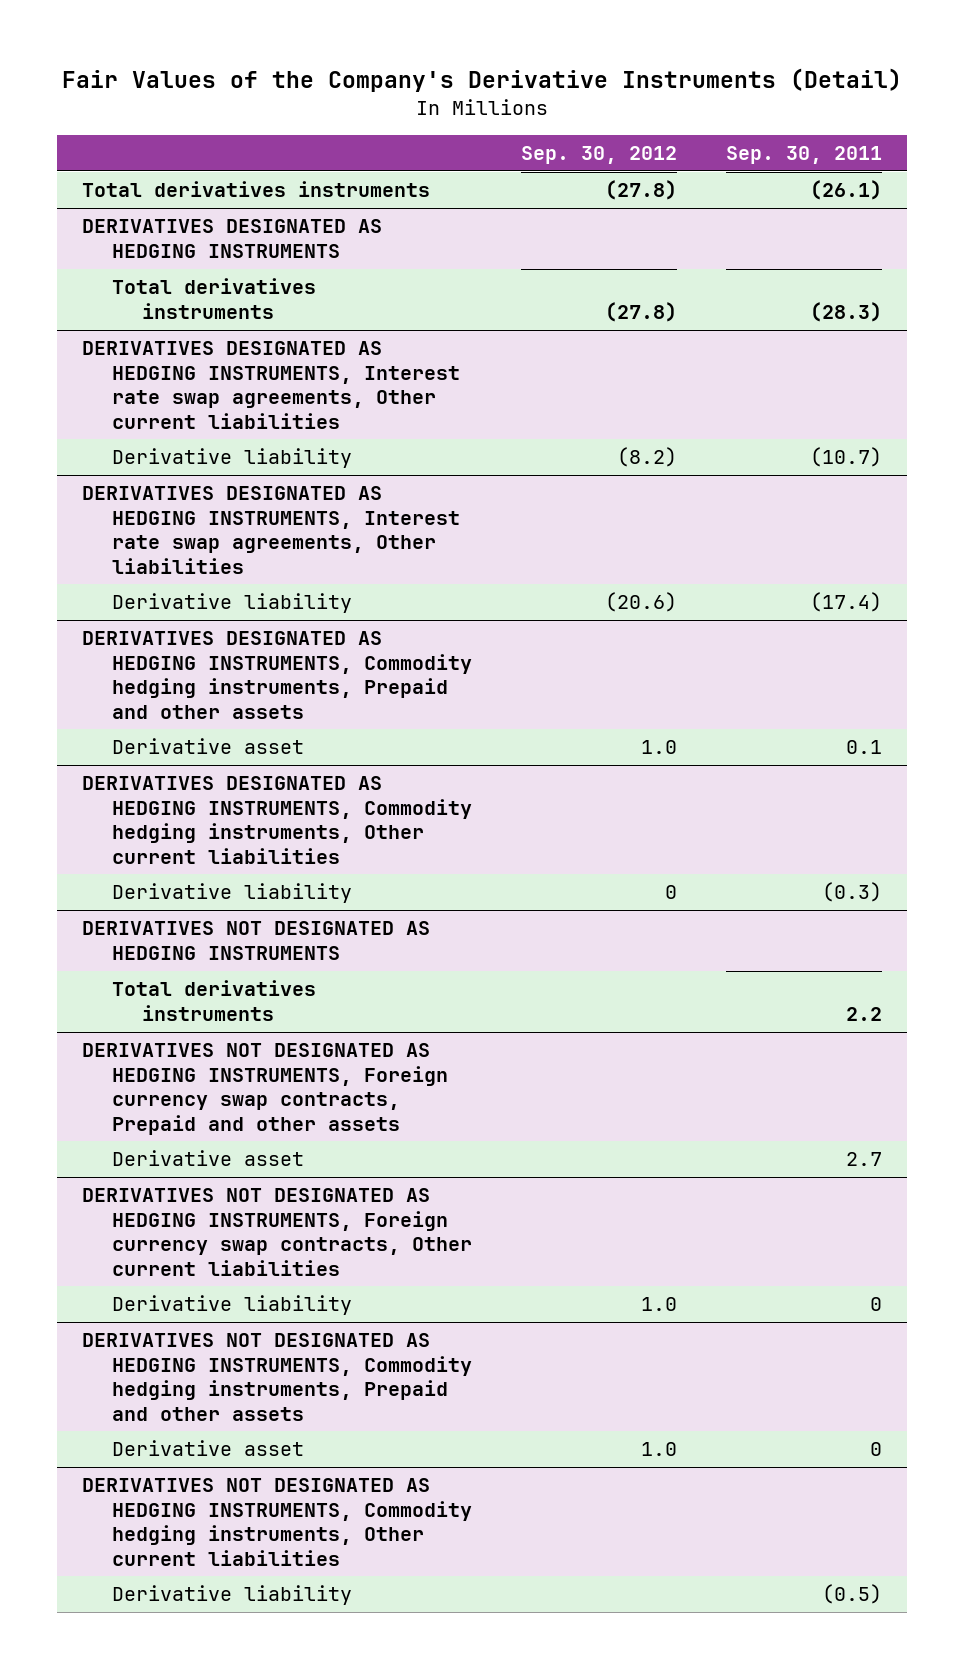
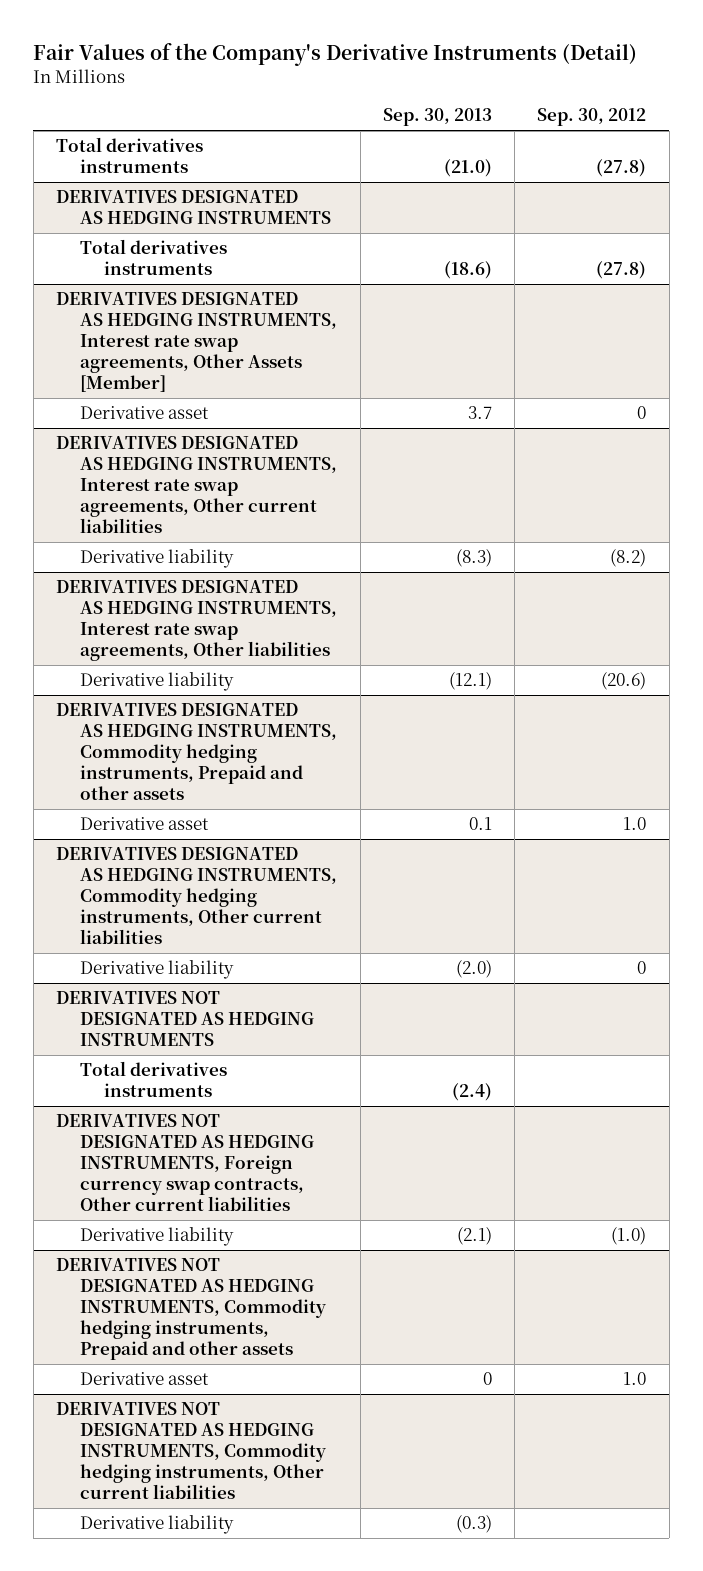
[726,145,883,164] Sep. 30, 2011 -> none
none -> [382,108,492,127] Sep. 30, 2013
none -> [56,292,338,392] DERIVATIVES DESIGNATED AS HEDGING INSTRUMENTS, Interest rate swap agreements, Other Assets [Member]
none -> [80,406,210,420] Derivative asset
[81,1043,448,1135] DERIVATIVES NOT DESIGNATED AS HEDGING INSTRUMENTS, Foreign currency swap contracts, Prepaid and other assets -> none
[111,1150,304,1167] Derivative asset -> none
[640,1297,677,1312] 1.0 -> [611,1227,647,1246] (1.0)

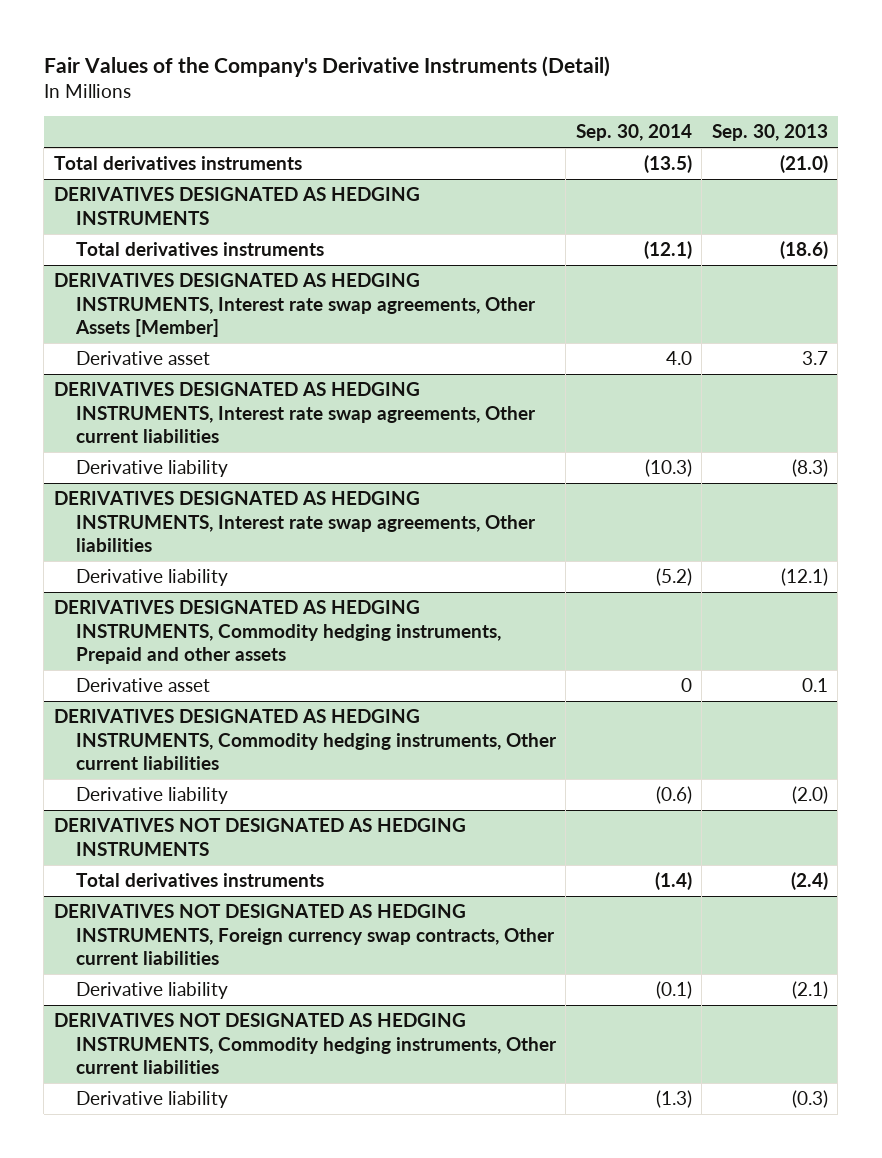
[537,108,647,127] Sep. 30, 2012 -> none
none -> [575,124,692,142] Sep. 30, 2014
[56,1258,327,1360] DERIVATIVES NOT DESIGNATED AS HEDGING INSTRUMENTS, Commodity hedging instruments, Prepaid and other assets -> none
[80,1372,210,1386] Derivative asset -> none

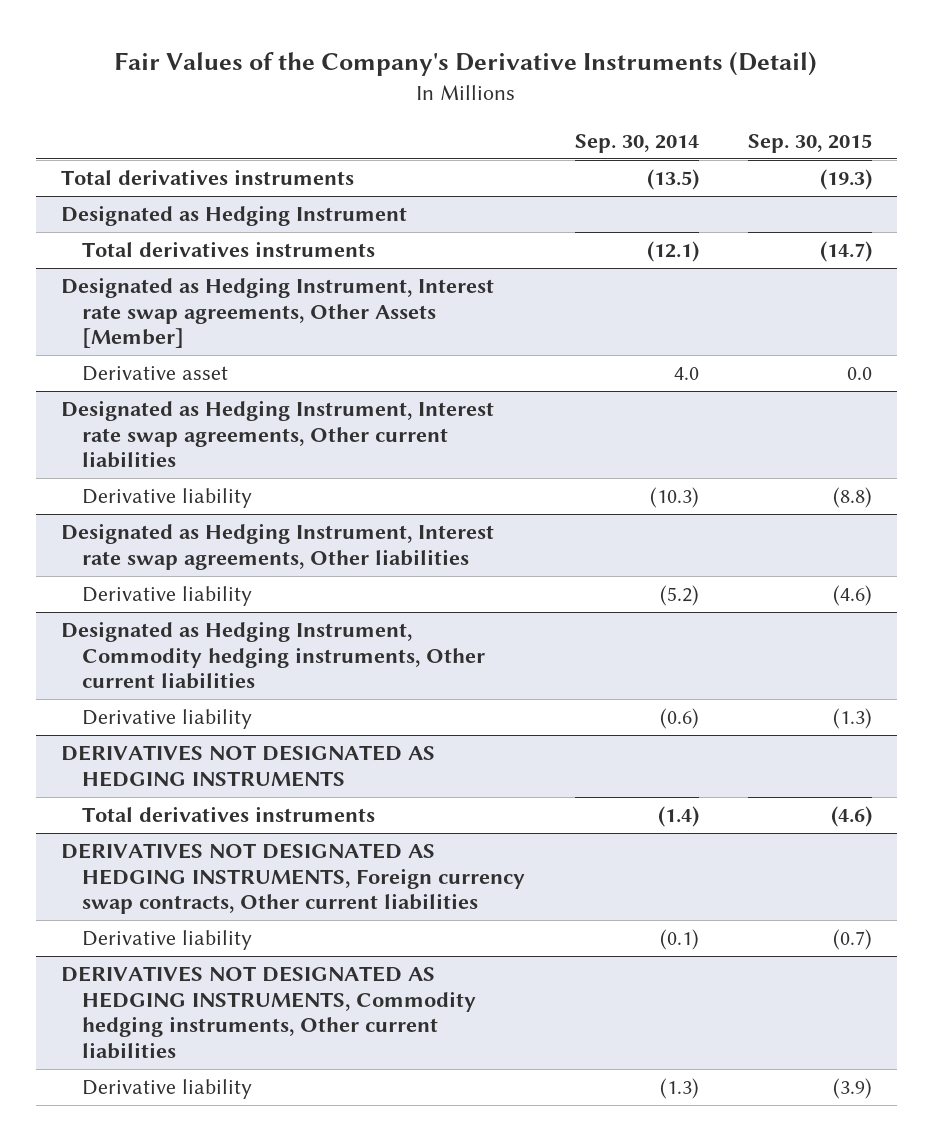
[711,124,828,142] Sep. 30, 2013 -> none
none -> [748,133,873,153] Sep. 30, 2015
[53,187,420,225] DERIVATIVES DESIGNATED AS HEDGING INSTRUMENTS -> [60,205,407,227] Designated as Hedging Instrument
[53,273,536,337] DERIVATIVES DESIGNATED AS HEDGING INSTRUMENTS, Interest rate swap agreements, Other Assets [Member] -> [60,277,494,349] Designated as Hedging Instrument, Interest rate swap agreements, Other Assets [Member]
[53,382,536,443] DERIVATIVES DESIGNATED AS HEDGING INSTRUMENTS, Interest rate swap agreements, Other current liabilities -> [60,400,494,469] Designated as Hedging Instrument, Interest rate swap agreements, Other current liabilities
[53,491,536,552] DERIVATIVES DESIGNATED AS HEDGING INSTRUMENTS, Interest rate swap agreements, Other liabilities -> [60,523,494,570] Designated as Hedging Instrument, Interest rate swap agreements, Other liabilities
[53,600,501,664] DERIVATIVES DESIGNATED AS HEDGING INSTRUMENTS, Commodity hedging instruments, Prepaid and other assets -> none
[75,678,210,693] Derivative asset -> none
[53,709,557,770] DERIVATIVES DESIGNATED AS HEDGING INSTRUMENTS, Commodity hedging instruments, Other current liabilities -> [60,621,485,690] Designated as Hedging Instrument, Commodity hedging instruments, Other current liabilities

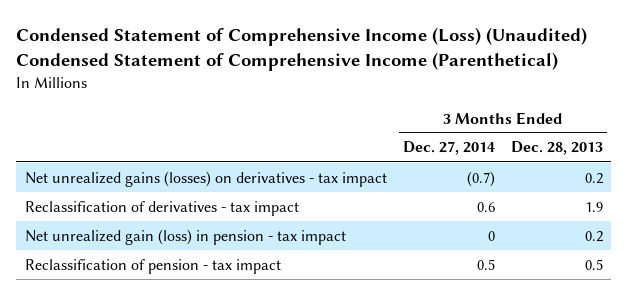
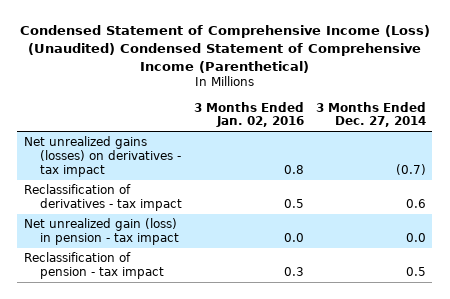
[511,141,604,156] Dec. 28, 2013 -> none
none -> [193,101,304,128] 3 Months Ended Jan. 02, 2016
[487,230,495,241] 0 -> [406,233,427,243] 0.0

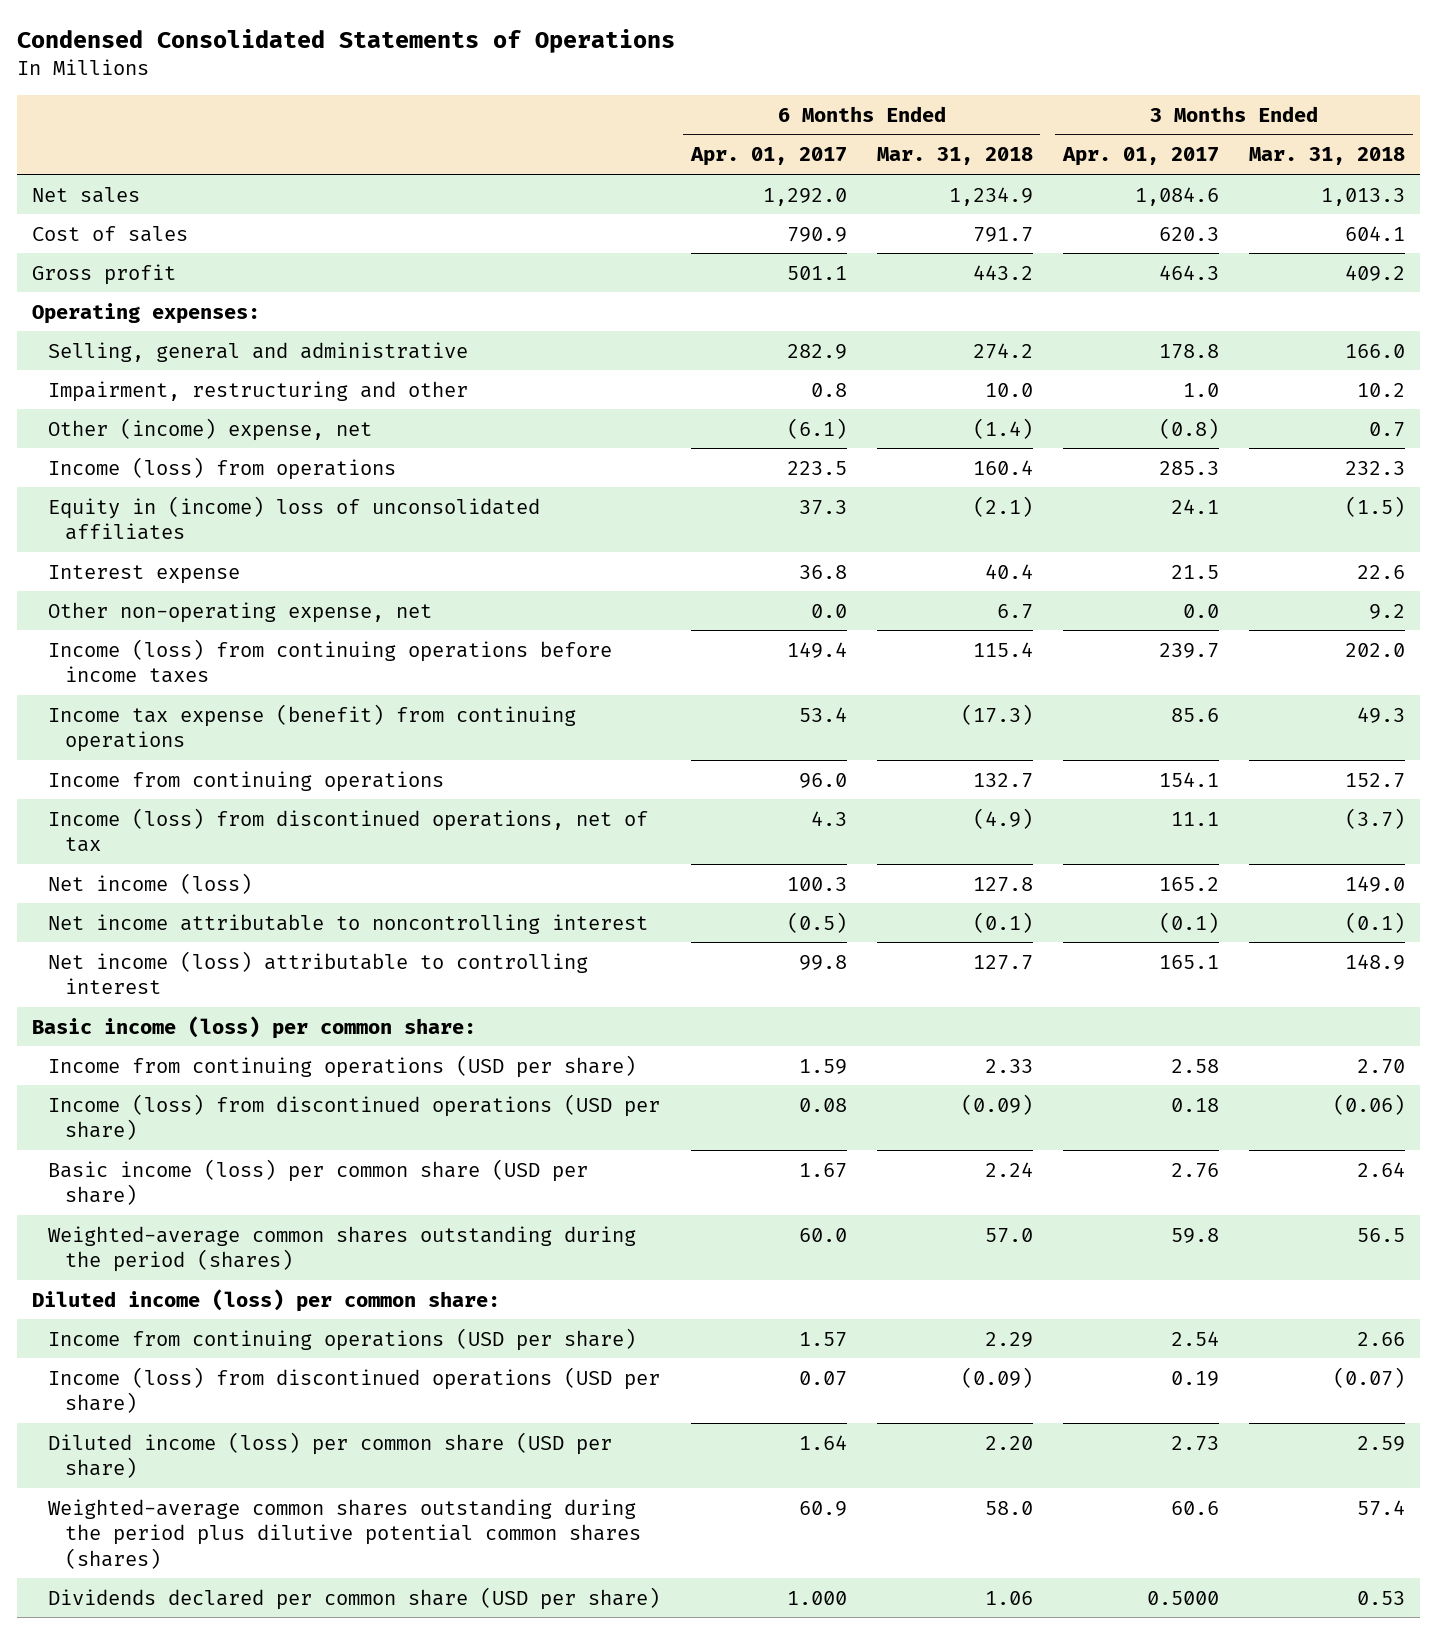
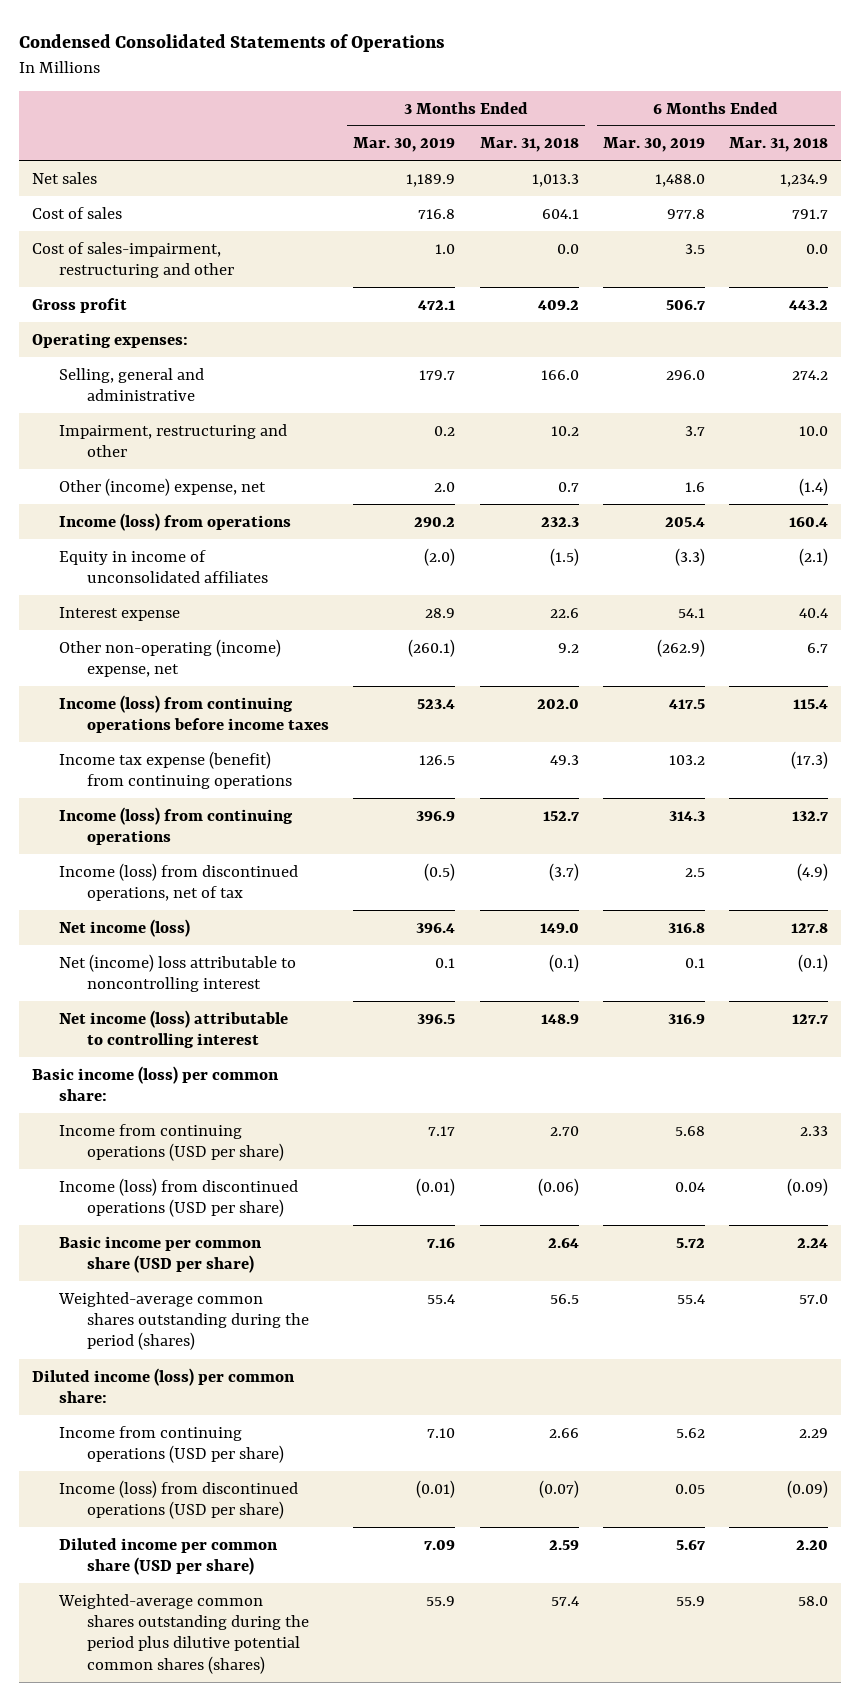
[689,147,847,167] Apr. 01, 2017 -> none
[1061,147,1219,167] Apr. 01, 2017 -> none
none -> [353,137,456,153] Mar. 30, 2019
none -> [603,137,706,153] Mar. 30, 2019
none -> [31,241,235,278] Cost of sales-impairment, restructuring and other
[48,495,541,541] Equity in (income) loss of unconsolidated affiliates -> [59,549,268,583] Equity in income of unconsolidated affiliates
[48,601,433,623] Other non-operating expense, net -> [59,638,282,677] Other non-operating (income) expense, net
[48,770,445,792] Income from continuing operations -> [59,806,294,845] Income (loss) from continuing operations
[48,913,649,934] Net income attributable to noncontrolling interest -> [59,953,297,992] Net (income) loss attributable to noncontrolling interest
[48,1158,589,1206] Basic income (loss) per common share (USD per share) -> [59,1235,263,1273] Basic income per common share (USD per share)
[48,1431,613,1479] Diluted income (loss) per common share (USD per share) -> [59,1537,279,1575] Diluted income per common share (USD per share)
[48,1586,661,1610] Dividends declared per common share (USD per share) -> none

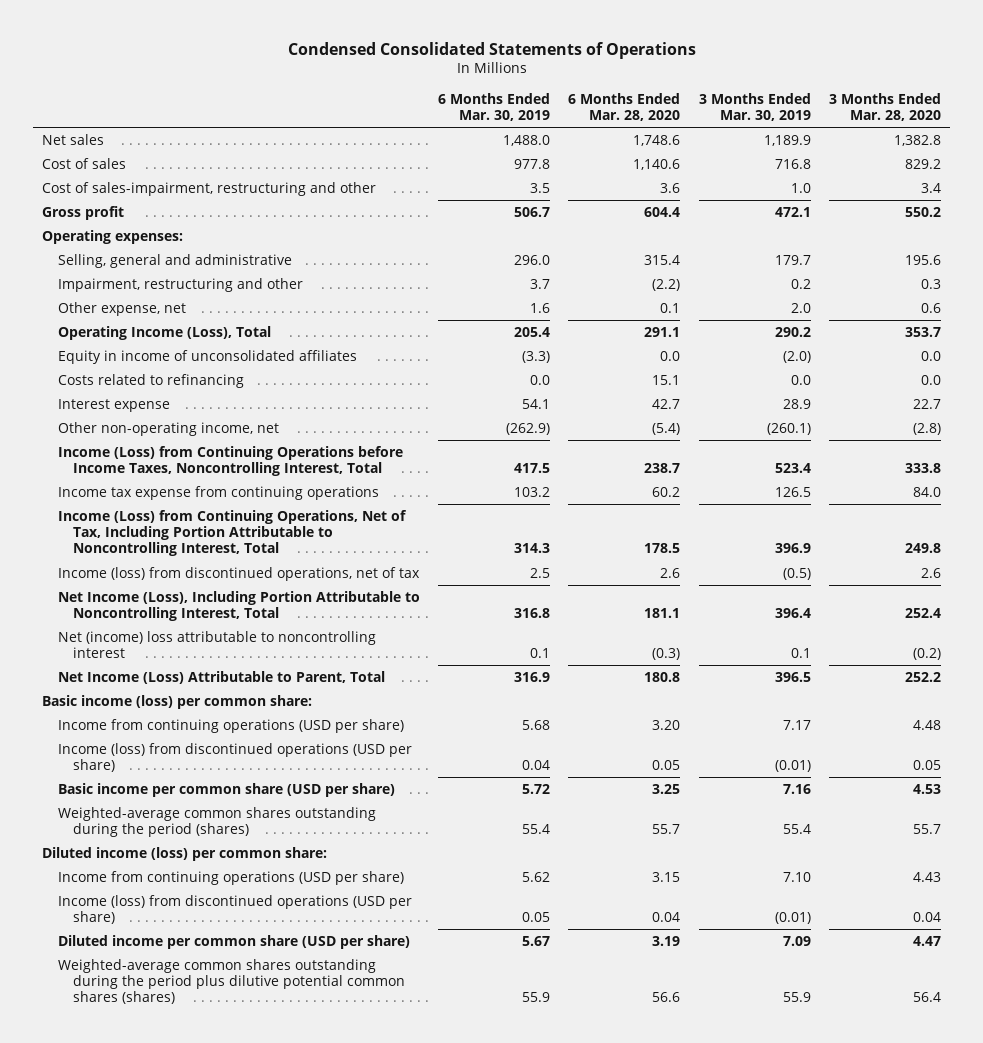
[479,137,579,153] Mar. 31, 2018 -> none
[729,137,829,153] Mar. 31, 2018 -> none
none -> [568,92,681,122] 6 Months Ended Mar. 28, 2020
none -> [828,92,941,122] 3 Months Ended Mar. 28, 2020
[59,477,267,496] Other (income) expense, net -> [57,302,186,317] Other expense, net
[59,512,292,531] Income (loss) from operations -> [57,326,271,341] Operating Income (Loss), Total
none -> [57,374,244,389] Costs related to refinancing
[59,638,282,677] Other non-operating (income) expense, net -> [57,422,279,437] Other non-operating income, net
[59,694,329,733] Income (loss) from continuing operations before income taxes -> [57,446,403,477] Income (Loss) from Continuing Operations before Income Taxes, Noncontrolling Interest, Total
[59,750,292,789] Income tax expense (benefit) from continuing operations -> [57,486,379,501] Income tax expense from continuing operations
[59,806,294,845] Income (loss) from continuing operations -> [57,510,407,557] Income (Loss) from Continuing Operations, Net of Tax, Including Portion Attributable to Noncontrolling Interest, Total
[59,918,191,937] Net income (loss) -> [57,591,420,622] Net Income (Loss), Including Portion Attributable to Noncontrolling Interest, Total
[59,1009,289,1048] Net income (loss) attributable to controlling interest -> [57,671,385,685] Net Income (Loss) Attributable to Parent, Total

